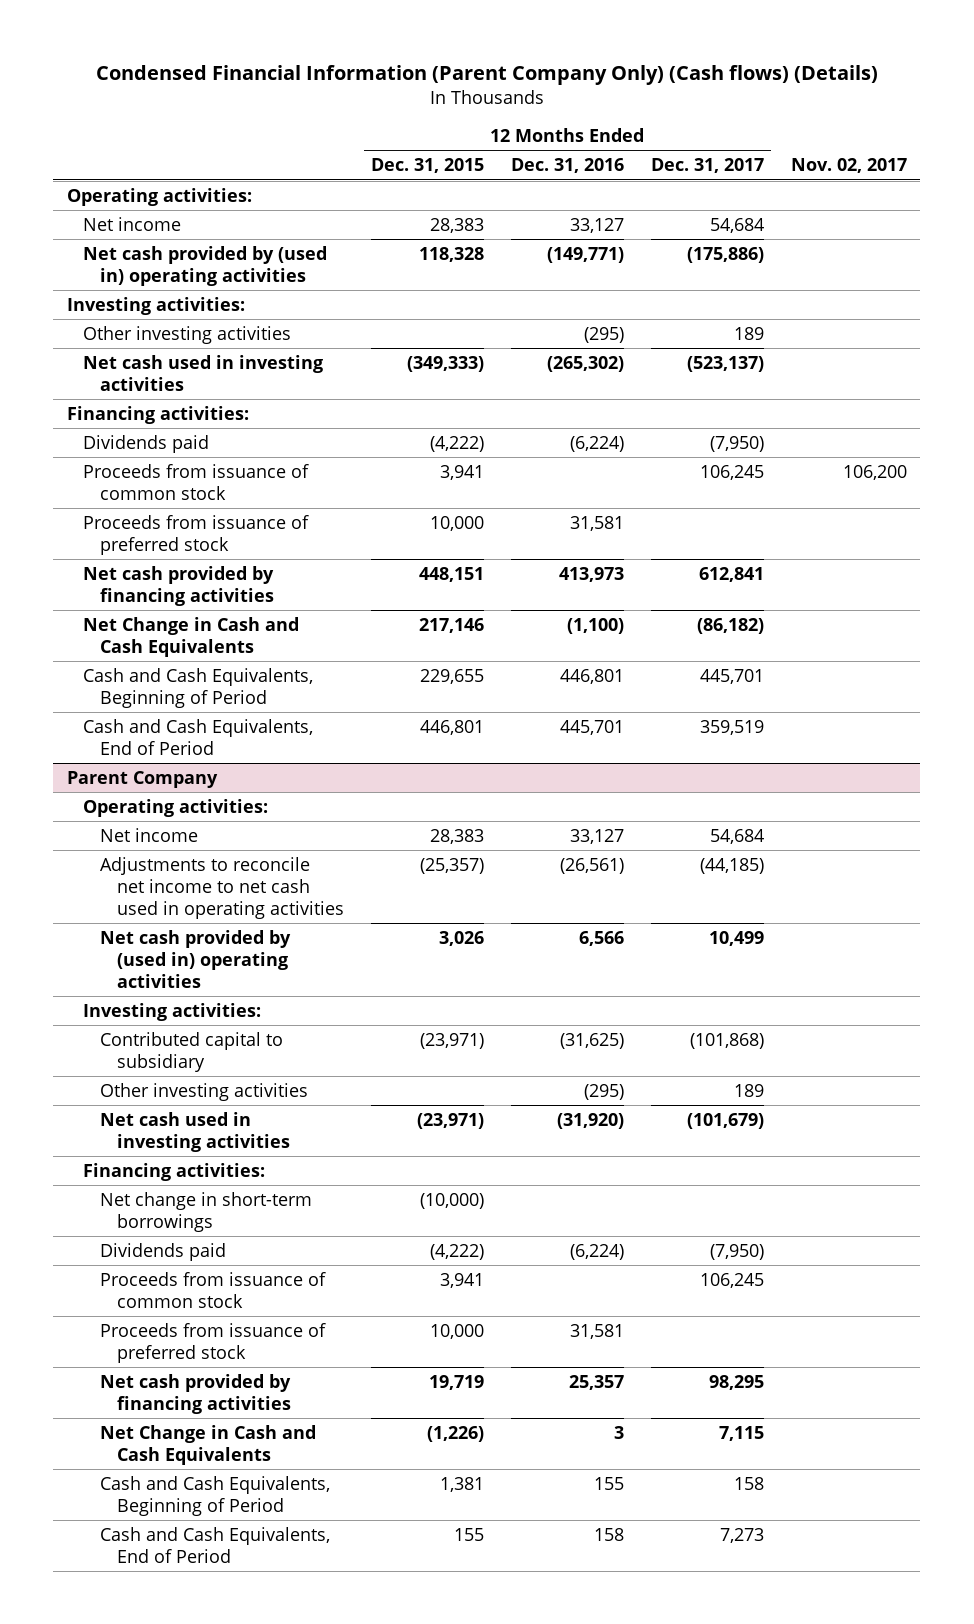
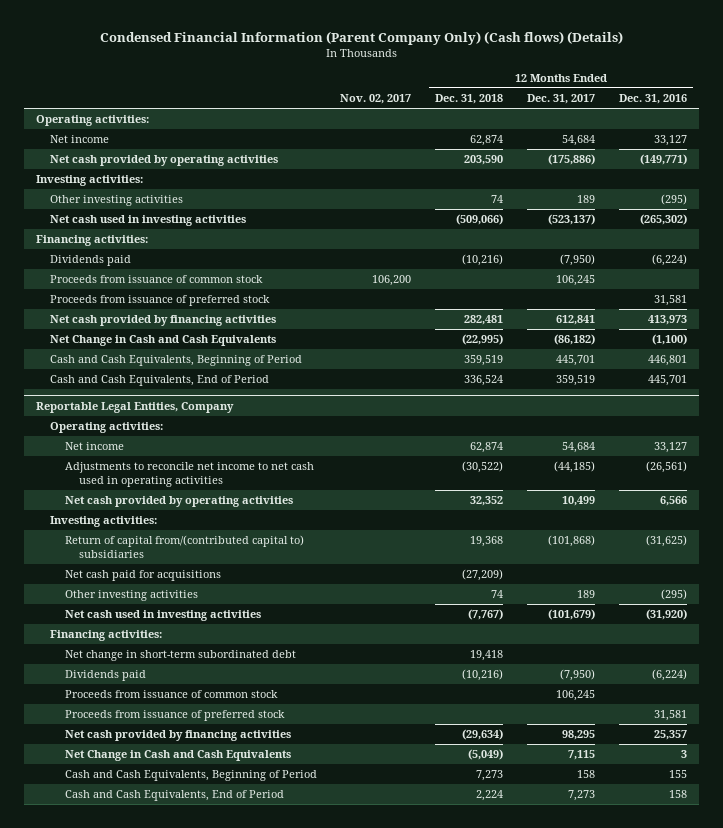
[370,158,484,174] Dec. 31, 2015 -> none
none -> [435,94,504,105] Dec. 31, 2018
[83,245,328,286] Net cash provided by (used in) operating activities -> [50,155,279,167] Net cash provided by operating activities
[66,770,218,788] Parent Company -> none
none -> [36,401,235,413] Reportable Legal Entities, Company
[100,929,292,988] Net cash provided by (used in) operating activities -> [64,496,293,508] Net cash provided by operating activities
[100,1031,284,1072] Contributed capital to subsidiary -> [64,535,304,558] Return of capital from/(contributed capital to) subsidiaries
none -> [64,570,221,582] Net cash paid for acquisitions
[100,1191,313,1232] Net change in short-term borrowings -> [64,650,296,662] Net change in short-term subordinated debt

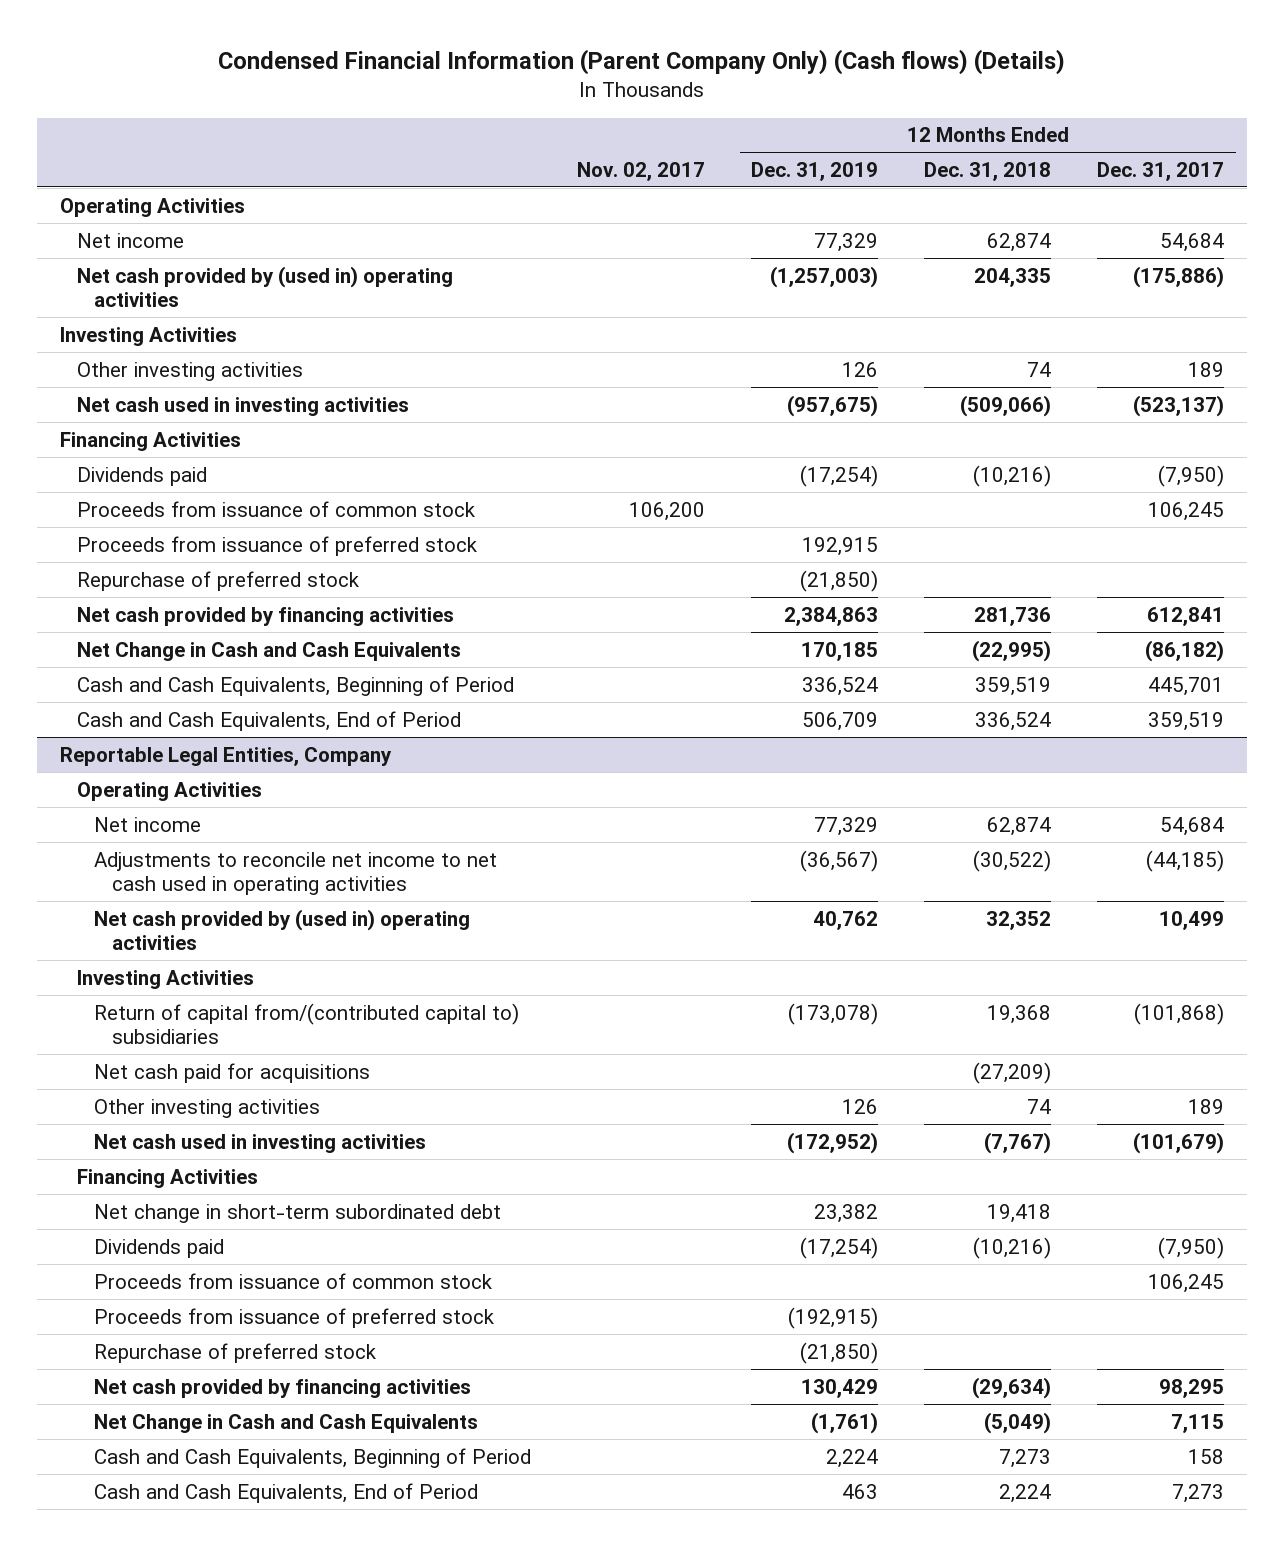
[618,94,687,105] Dec. 31, 2016 -> none
none -> [751,161,879,181] Dec. 31, 2019
[36,115,150,127] Operating activities: -> [60,197,246,217] Operating Activities
[50,155,279,167] Net cash provided by operating activities -> [77,265,454,307] Net cash provided by (used in) operating activities
[464,155,504,166] 203,590 -> [974,267,1052,287] 204,335
[36,175,144,187] Investing activities: -> [60,326,238,346] Investing Activities
[36,235,149,247] Financing activities: -> [60,431,242,451] Financing Activities
none -> [77,570,360,591] Repurchase of preferred stock
[464,315,504,326] 282,481 -> [974,606,1052,626] 281,736
[50,422,164,434] Operating activities: -> [77,781,263,801] Operating Activities
[64,496,293,508] Net cash provided by operating activities -> [94,908,471,950] Net cash provided by (used in) operating activities
[50,516,158,528] Investing activities: -> [77,969,255,989] Investing Activities
[50,630,163,642] Financing activities: -> [77,1168,259,1188] Financing Activities
none -> [94,1342,377,1363] Repurchase of preferred stock

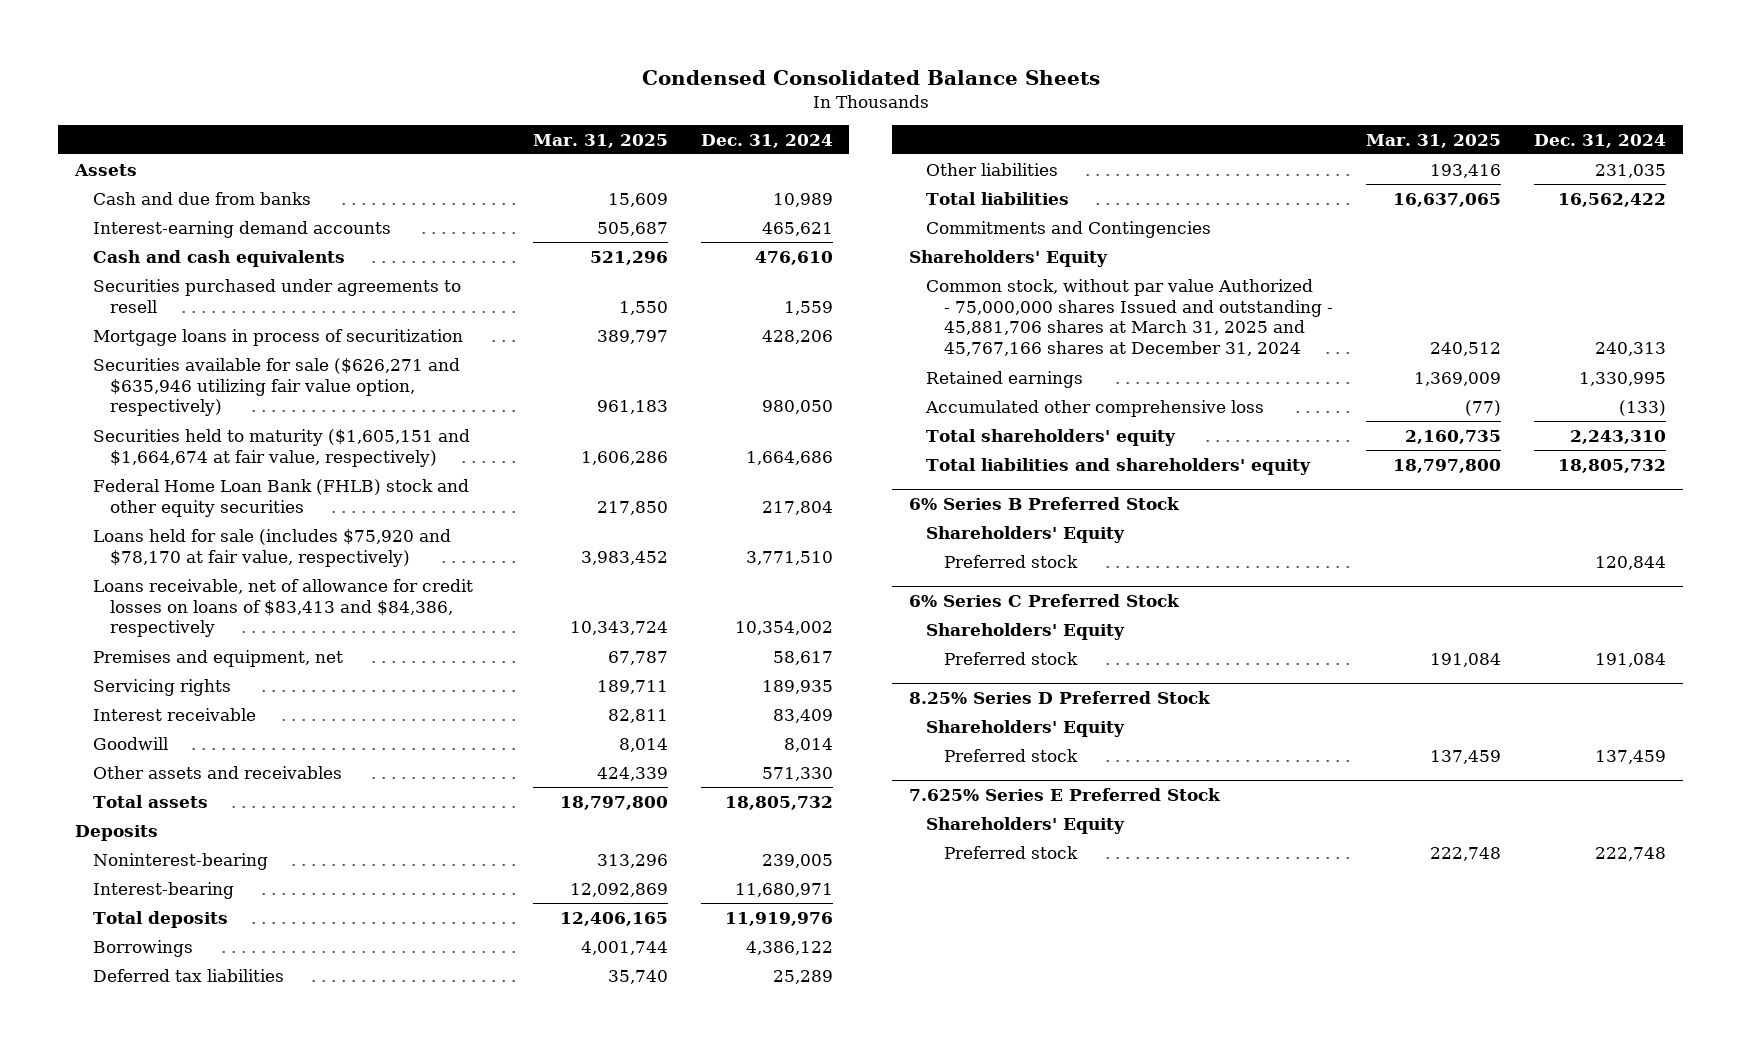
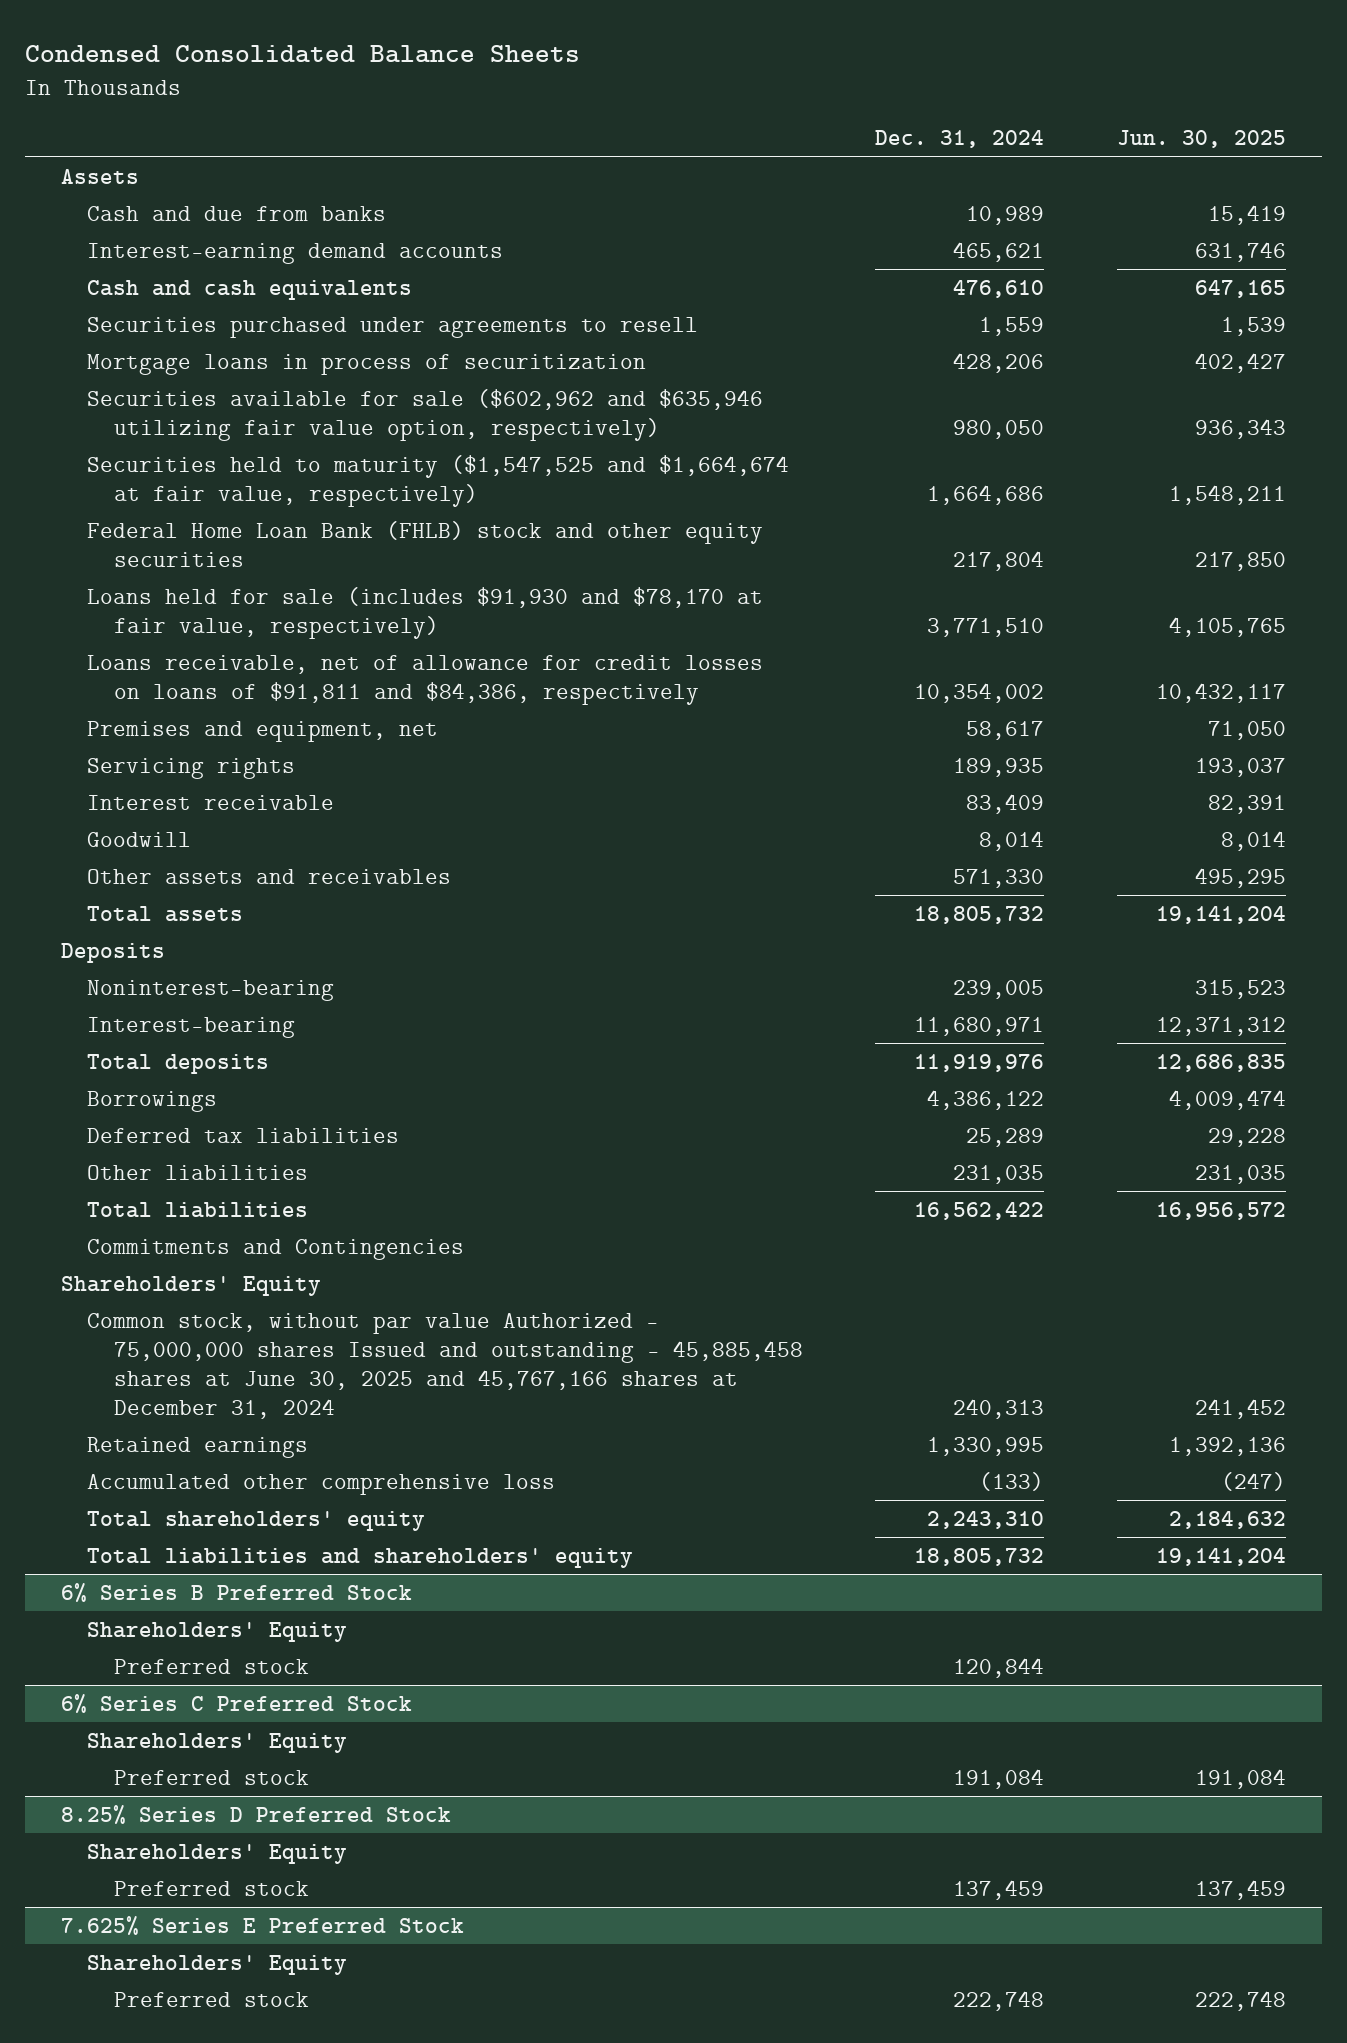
[532,133,668,148] Mar. 31, 2025 -> none
none -> [1116,130,1286,149] Jun. 30, 2025
[92,357,460,417] Securities available for sale ($626,271 and $635,946 utilizing fair value option, respectively) -> [87,389,764,441] Securities available for sale ($602,962 and $635,946 utilizing fair value option, respectively)
[92,428,470,467] Securities held to maturity ($1,605,151 and $1,664,674 at fair value, respectively) -> [87,455,790,507] Securities held to maturity ($1,547,525 and $1,664,674 at fair value, respectively)
[92,528,451,567] Loans held for sale (includes $75,920 and $78,170 at fair value, respectively) -> [87,587,764,639] Loans held for sale (includes $91,930 and $78,170 at fair value, respectively)
[92,578,473,638] Loans receivable, net of allowance for credit losses on loans of $83,413 and $84,386, respectively -> [87,655,764,705] Loans receivable, net of allowance for credit losses on loans of $91,811 and $84,386, respectively
[926,278,1334,357] Common stock, without par value Authorized - 75,000,000 shares Issued and outstanding - 45,881,706 shares at March 31, 2025 and 45,767,166 shares at December 31, 2024 -> [87,1313,803,1419] Common stock, without par value Authorized - 75,000,000 shares Issued and outstanding - 45,885,458 shares at June 30, 2025 and 45,767,166 shares at December 31, 2024

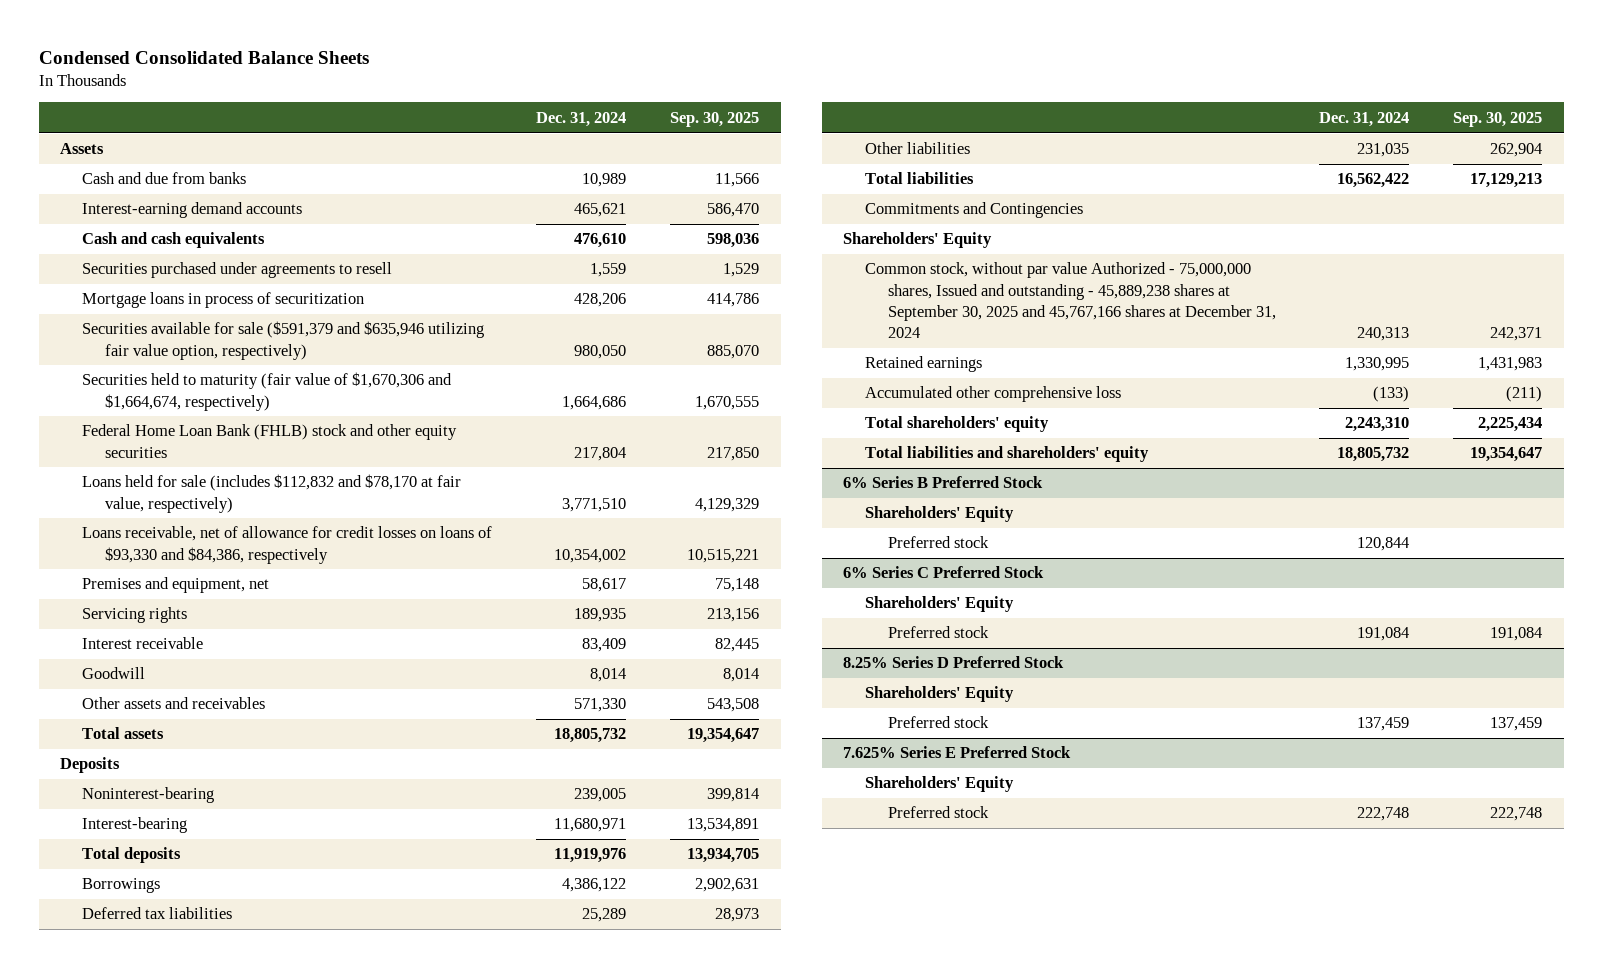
[1116,130,1286,149] Jun. 30, 2025 -> none
none -> [669,111,759,127] Sep. 30, 2025
[87,389,764,441] Securities available for sale ($602,962 and $635,946 utilizing fair value option, respectively) -> [82,321,485,360] Securities available for sale ($591,379 and $635,946 utilizing fair value option, respectively)
[87,455,790,507] Securities held to maturity ($1,547,525 and $1,664,674 at fair value, respectively) -> [82,372,453,411] Securities held to maturity (fair value of $1,670,306 and $1,664,674, respectively)
[87,587,764,639] Loans held for sale (includes $91,930 and $78,170 at fair value, respectively) -> [82,474,462,513] Loans held for sale (includes $112,832 and $78,170 at fair value, respectively)
[87,655,764,705] Loans receivable, net of allowance for credit losses on loans of $91,811 and $84,386, respectively -> [82,526,493,564] Loans receivable, net of allowance for credit losses on loans of $93,330 and $84,386, respectively
[87,1313,803,1419] Common stock, without par value Authorized - 75,000,000 shares Issued and outstanding - 45,885,458 shares at June 30, 2025 and 45,767,166 shares at December 31, 2024 -> [865,262,1276,339] Common stock, without par value Authorized - 75,000,000 shares, Issued and outstanding - 45,889,238 shares at September 30, 2025 and 45,767,166 shares at December 31, 2024

